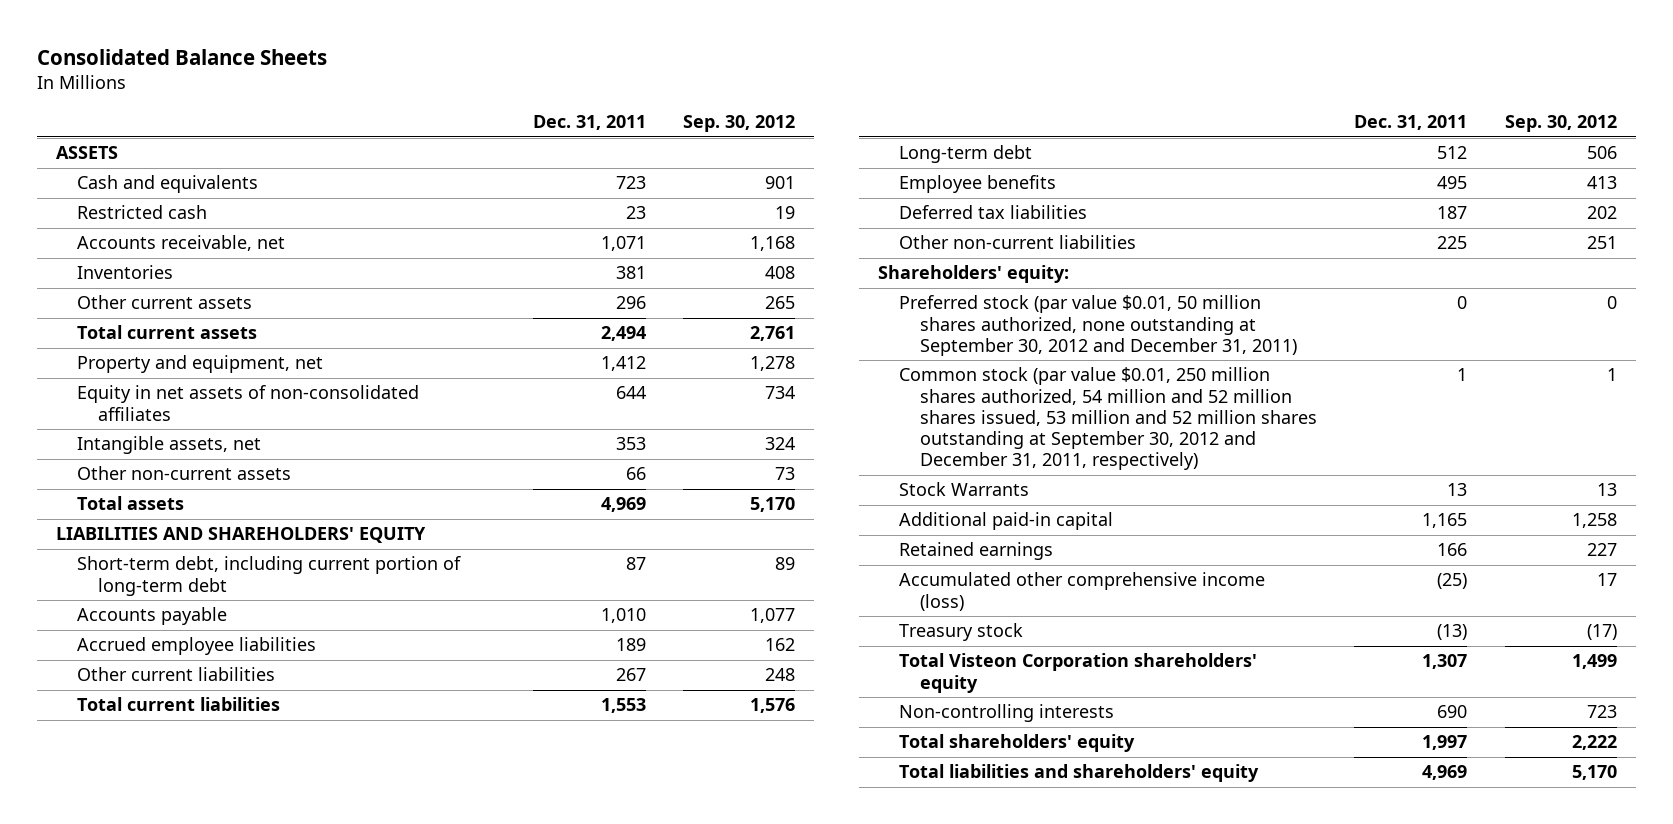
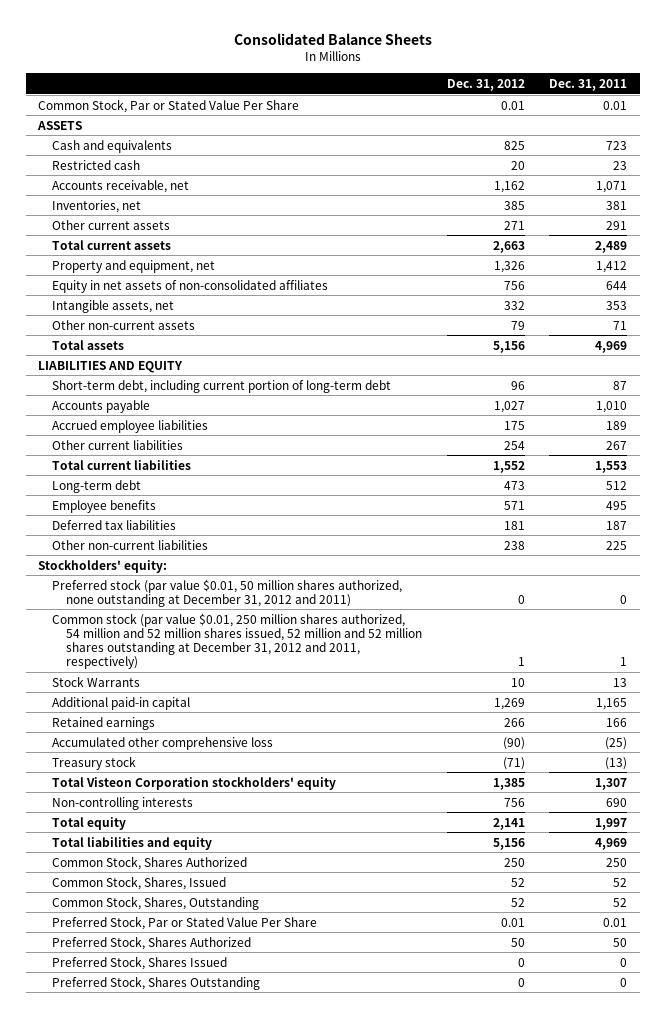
[683,115,796,133] Sep. 30, 2012 -> none
none -> [446,78,525,91] Dec. 31, 2012
none -> [38,98,300,113] Common Stock, Par or Stated Value Per Share
[77,265,174,280] Inventories -> [52,199,142,213] Inventories, net
[615,296,646,310] 296 -> [606,220,628,230] 291
[600,326,646,342] 2,494 -> [595,240,628,253] 2,489
[625,467,646,481] 66 -> [613,320,628,330] 71
[56,527,427,544] LIABILITIES AND SHAREHOLDERS' EQUITY -> [38,360,184,373] LIABILITIES AND EQUITY
[877,265,1069,284] Shareholders' equity: -> [38,559,168,573] Stockholders' equity:
[898,295,1297,356] Preferred stock (par value $0.01, 50 million shares authorized, none outstanding at September 30, 2012 and December 31, 2011) -> [52,578,403,607] Preferred stock (par value $0.01, 50 million shares authorized, none outstanding at December 31, 2012 and 2011)
[898,367,1317,471] Common stock (par value $0.01, 250 million shares authorized, 54 million and 52 million shares issued, 53 million and 52 million shares outstanding at September 30, 2012 and December 31, 2011, respectively) -> [52,612,422,670] Common stock (par value $0.01, 250 million shares authorized, 54 million and 52 million shares issued, 52 million and 52 million shares outstanding at December 31, 2012 and 2011, respectively)
[898,572,1265,611] Accumulated other comprehensive income (loss) -> [52,736,274,750] Accumulated other comprehensive loss
[898,653,1257,693] Total Visteon Corporation shareholders' equity -> [52,776,337,790] Total Visteon Corporation stockholders' equity
[898,734,1135,753] Total shareholders' equity -> [52,816,127,830] Total equity
[898,764,1259,783] Total liabilities and shareholders' equity -> [52,836,213,850] Total liabilities and equity
none -> [52,855,248,870] Common Stock, Shares Authorized
none -> [52,875,227,890] Common Stock, Shares, Issued
none -> [52,895,260,910] Common Stock, Shares, Outstanding
none -> [52,915,318,930] Preferred Stock, Par or Stated Value Per Share
none -> [52,935,252,950] Preferred Stock, Shares Authorized
none -> [52,955,228,970] Preferred Stock, Shares Issued
none -> [52,975,261,990] Preferred Stock, Shares Outstanding

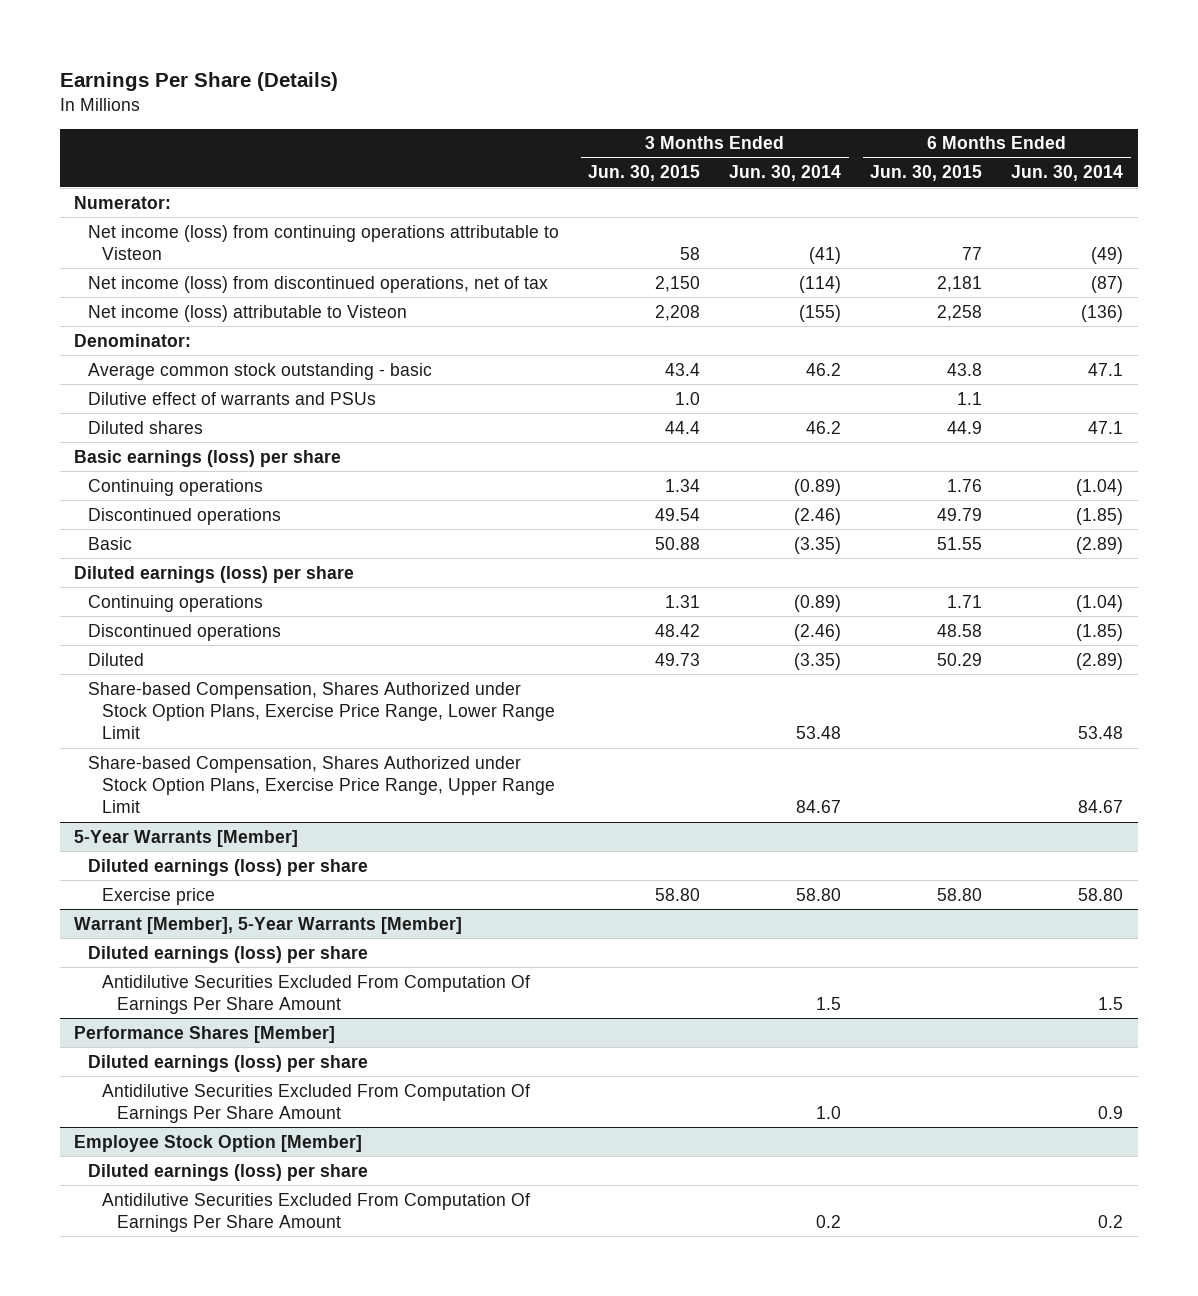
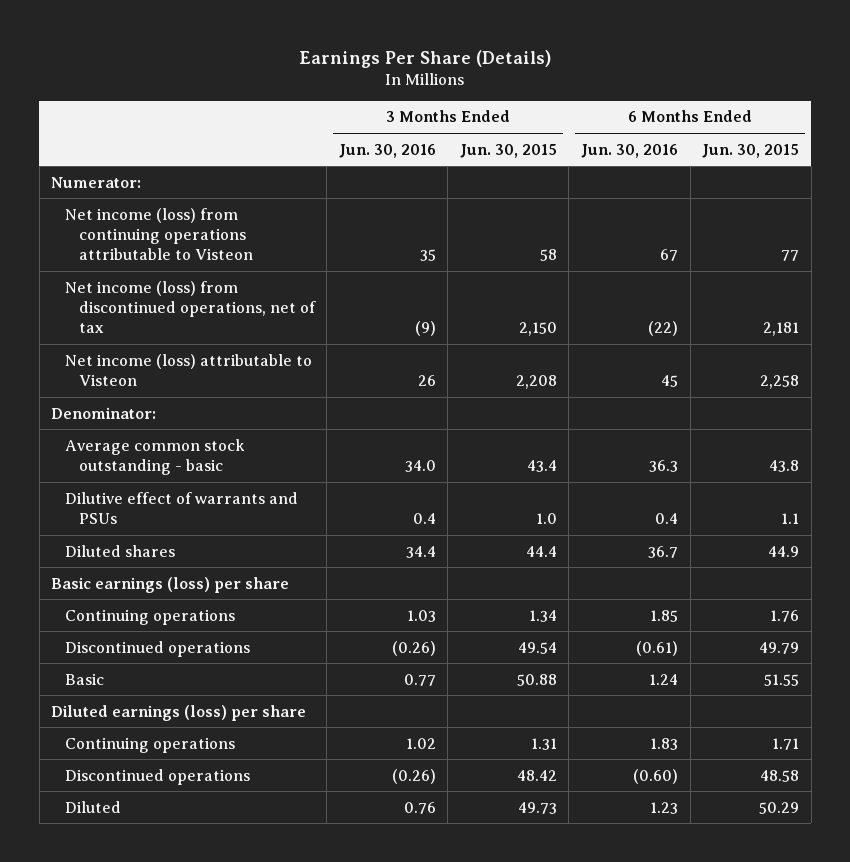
[729,165,842,182] Jun. 30, 2014 -> none
[1011,165,1124,182] Jun. 30, 2014 -> none
none -> [338,143,436,158] Jun. 30, 2016
none -> [581,143,679,158] Jun. 30, 2016
[88,681,556,740] Share-based Compensation, Shares Authorized under Stock Option Plans, Exercise Price Range, Lower Range Limit -> none
[88,755,556,814] Share-based Compensation, Shares Authorized under Stock Option Plans, Exercise Price Range, Upper Range Limit -> none
[74,829,299,847] 5-Year Warrants [Member] -> none
[88,858,369,876] Diluted earnings (loss) per share -> none
[102,887,216,905] Exercise price -> none
[74,916,463,934] Warrant [Member], 5-Year Warrants [Member] -> none
[88,945,369,963] Diluted earnings (loss) per share -> none
[102,974,531,1014] Antidilutive Securities Excluded From Computation Of Earnings Per Share Amount -> none
[74,1025,336,1043] Performance Shares [Member] -> none
[88,1054,369,1072] Diluted earnings (loss) per share -> none
[102,1083,531,1123] Antidilutive Securities Excluded From Computation Of Earnings Per Share Amount -> none
[74,1134,363,1152] Employee Stock Option [Member] -> none
[88,1163,369,1181] Diluted earnings (loss) per share -> none
[102,1192,531,1232] Antidilutive Securities Excluded From Computation Of Earnings Per Share Amount -> none

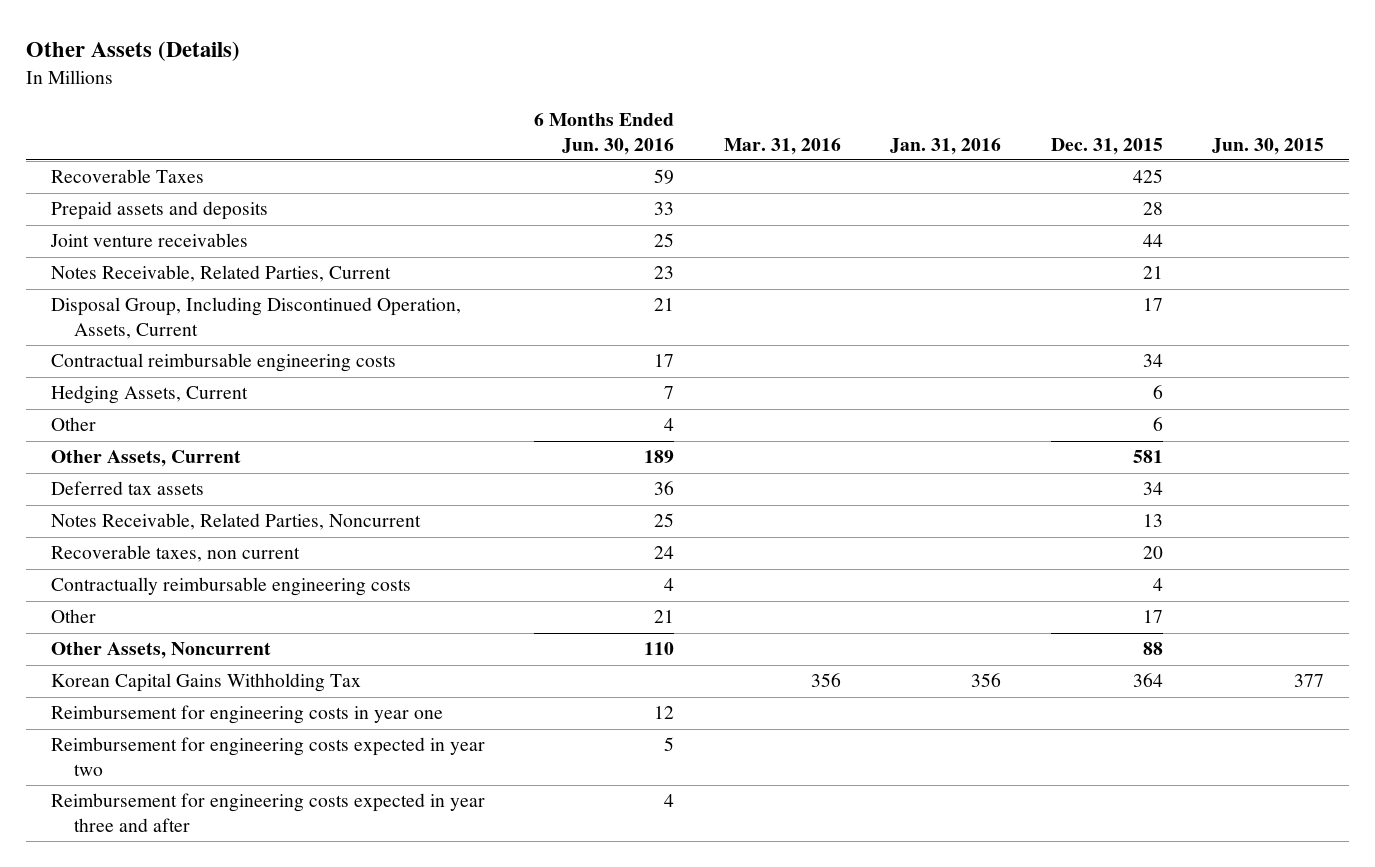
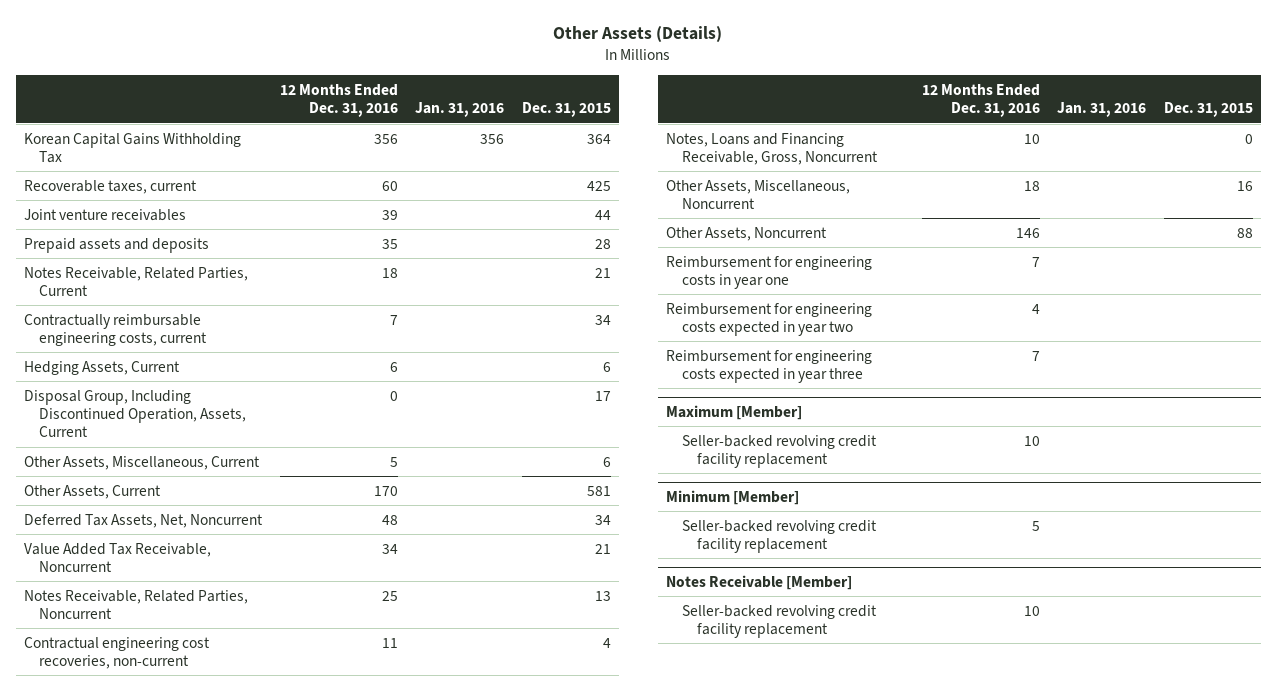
[534,112,675,155] 6 Months Ended Jun. 30, 2016 -> none
[723,137,841,155] Mar. 31, 2016 -> none
[1212,137,1325,155] Jun. 30, 2015 -> none
none -> [279,83,398,118] 12 Months Ended Dec. 31, 2016
[51,673,362,693] Korean Capital Gains Withholding Tax -> [24,132,242,163] Korean Capital Gains Withholding Tax
[51,169,205,184] Recoverable Taxes -> [24,179,198,194] Recoverable taxes, current
[51,201,269,221] Prepaid assets and deposits -> [24,237,210,253] Prepaid assets and deposits
[51,353,397,373] Contractual reimbursable engineering costs -> [24,313,208,346] Contractually reimbursable engineering costs, current
[51,297,462,340] Disposal Group, Including Discontinued Operation, Assets, Current -> [24,389,247,438] Disposal Group, Including Discontinued Operation, Assets, Current
[51,417,97,432] Other -> [24,455,261,470] Other Assets, Miscellaneous, Current
[51,481,205,496] Deferred tax assets -> [24,513,264,528] Deferred Tax Assets, Net, Noncurrent
none -> [24,542,212,572] Value Added Tax Receivable, Noncurrent
[51,545,301,563] Recoverable taxes, non current -> none
[51,577,412,597] Contractually reimbursable engineering costs -> [24,636,211,669] Contractual engineering cost recoveries, non-current
none -> [666,132,878,165] Notes, Loans and Financing Receivable, Gross, Noncurrent
[51,609,97,624] Other -> [666,179,851,209] Other Assets, Miscellaneous, Noncurrent
[1142,610,1163,624] 17 -> [1236,180,1253,191] 16
[51,793,486,833] Reimbursement for engineering costs expected in year three and after -> [666,349,873,383] Reimbursement for engineering costs expected in year three
none -> [666,404,803,420] Maximum [Member]
none -> [681,434,877,468] Seller-backed revolving credit facility replacement
none -> [666,489,800,505] Minimum [Member]
none -> [681,519,877,553] Seller-backed revolving credit facility replacement
none -> [666,574,853,590] Notes Receivable [Member]
none -> [681,604,877,638] Seller-backed revolving credit facility replacement

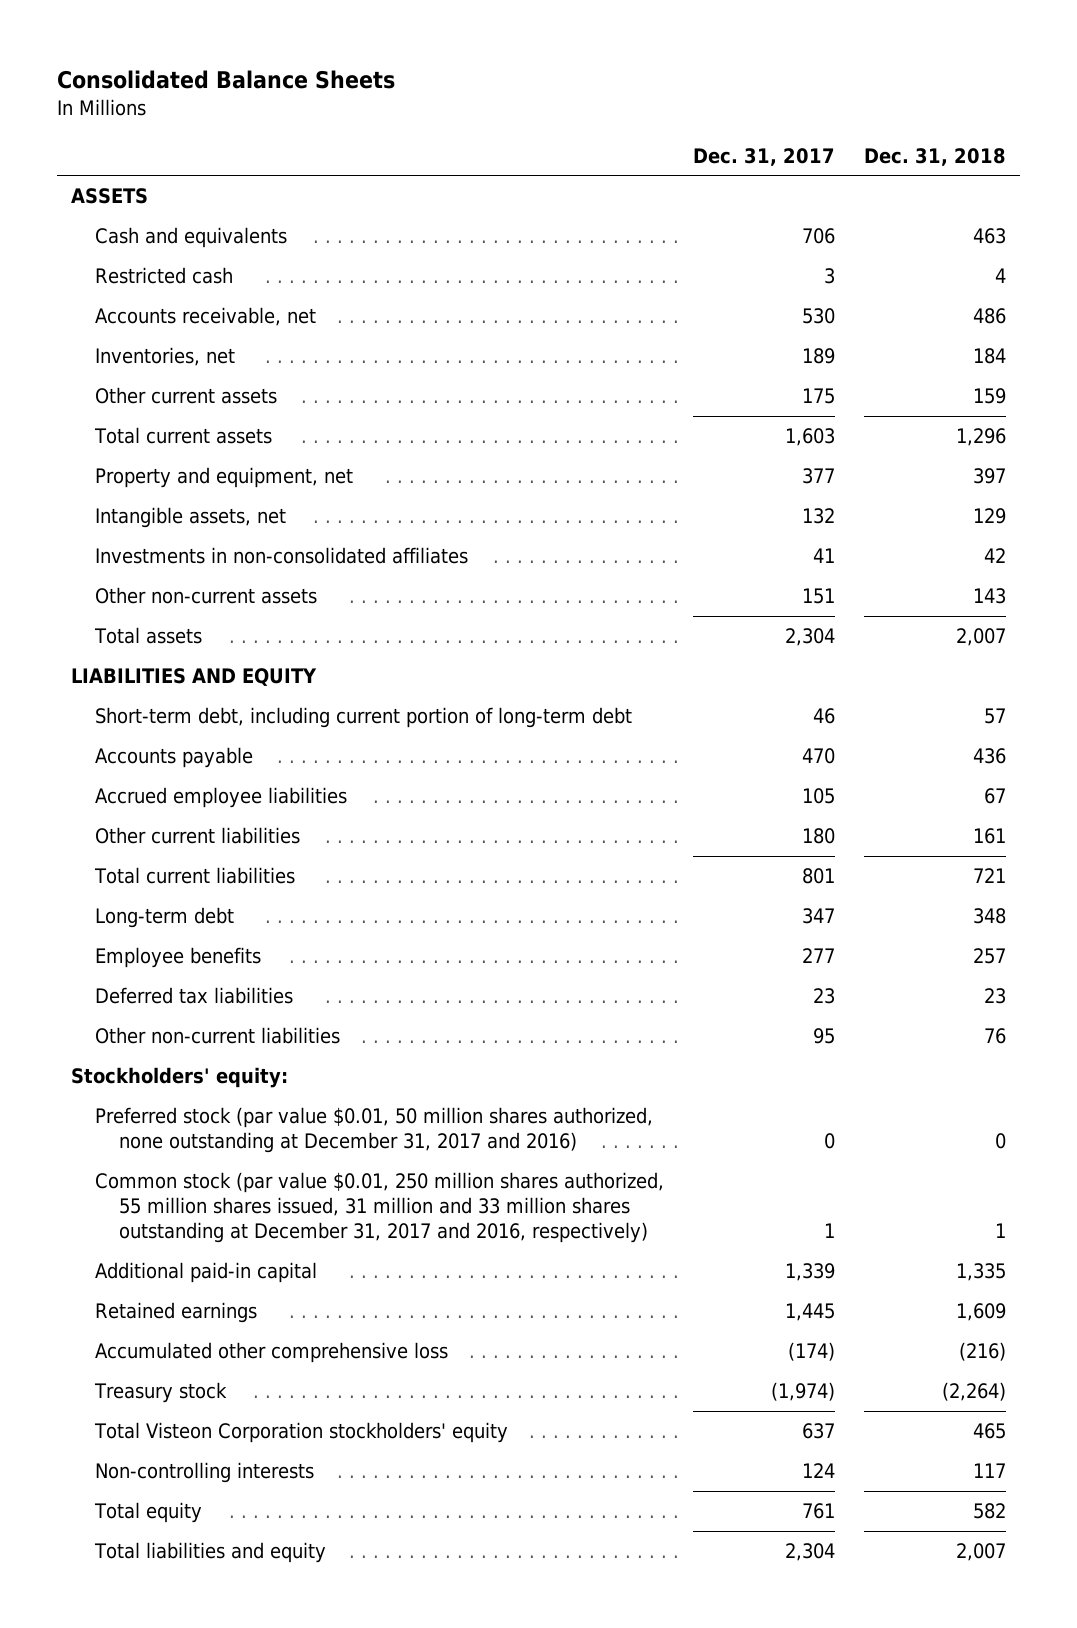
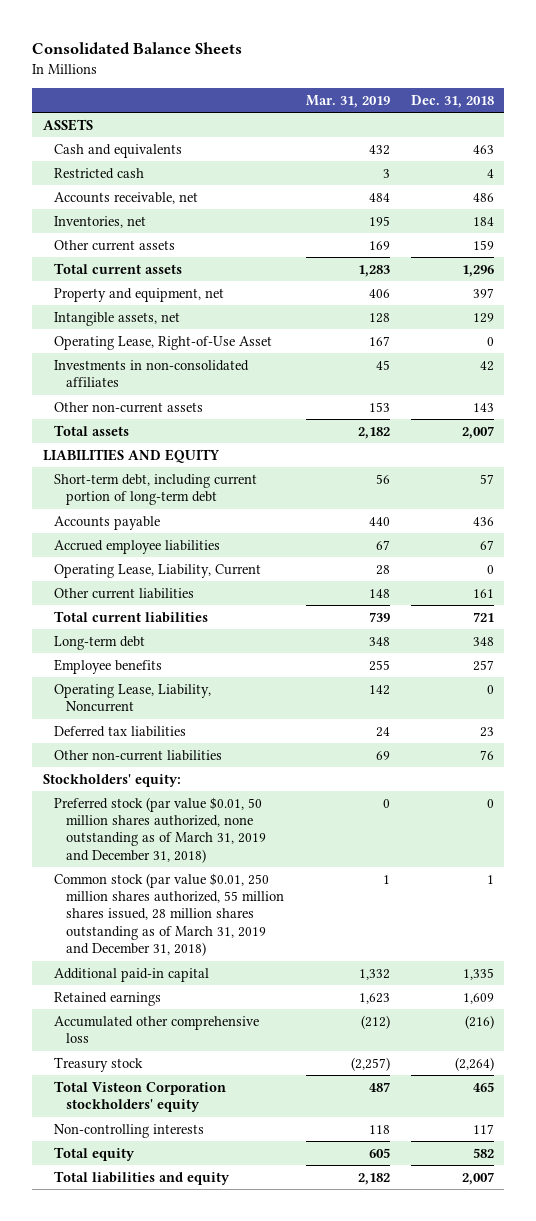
[692,147,835,166] Dec. 31, 2017 -> none
none -> [305,94,390,108] Mar. 31, 2019
none -> [54,335,273,350] Operating Lease, Right-of-Use Asset
none -> [54,563,262,578] Operating Lease, Liability, Current
none -> [54,683,212,713] Operating Lease, Liability, Noncurrent
[95,1107,654,1154] Preferred stock (par value $0.01, 50 million shares authorized, none outstanding at December 31, 2017 and 2016) -> [54,796,267,863] Preferred stock (par value $0.01, 50 million shares authorized, none outstanding as of March 31, 2019 and December 31, 2018)
[95,1172,665,1244] Common stock (par value $0.01, 250 million shares authorized, 55 million shares issued, 31 million and 33 million shares outstanding at December 31, 2017 and 2016, respectively) -> [54,872,285,957] Common stock (par value $0.01, 250 million shares authorized, 55 million shares issued, 28 million shares outstanding as of March 31, 2019 and December 31, 2018)

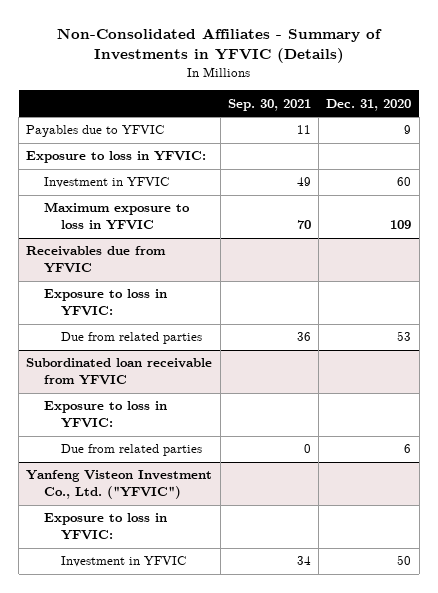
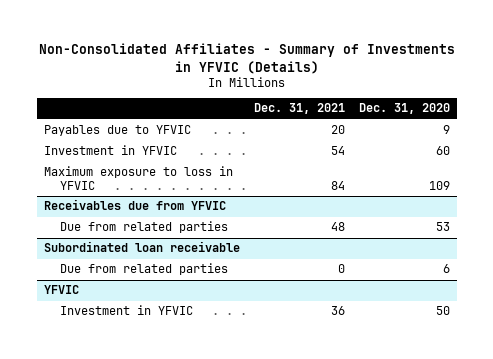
[227,98,311,111] Sep. 30, 2021 -> none
none -> [253,103,345,115] Dec. 31, 2021
[26,151,207,164] Exposure to loss in YFVIC: -> none
[43,289,167,317] Exposure to loss in YFVIC: -> none
[43,401,167,429] Exposure to loss in YFVIC: -> none
[26,358,213,386] Subordinated loan receivable from YFVIC -> [43,241,240,253] Subordinated loan receivable
[43,513,167,541] Exposure to loss in YFVIC: -> none
[26,470,213,500] Yanfeng Visteon Investment Co., Ltd. ("YFVIC") -> [43,285,79,295] YFVIC

